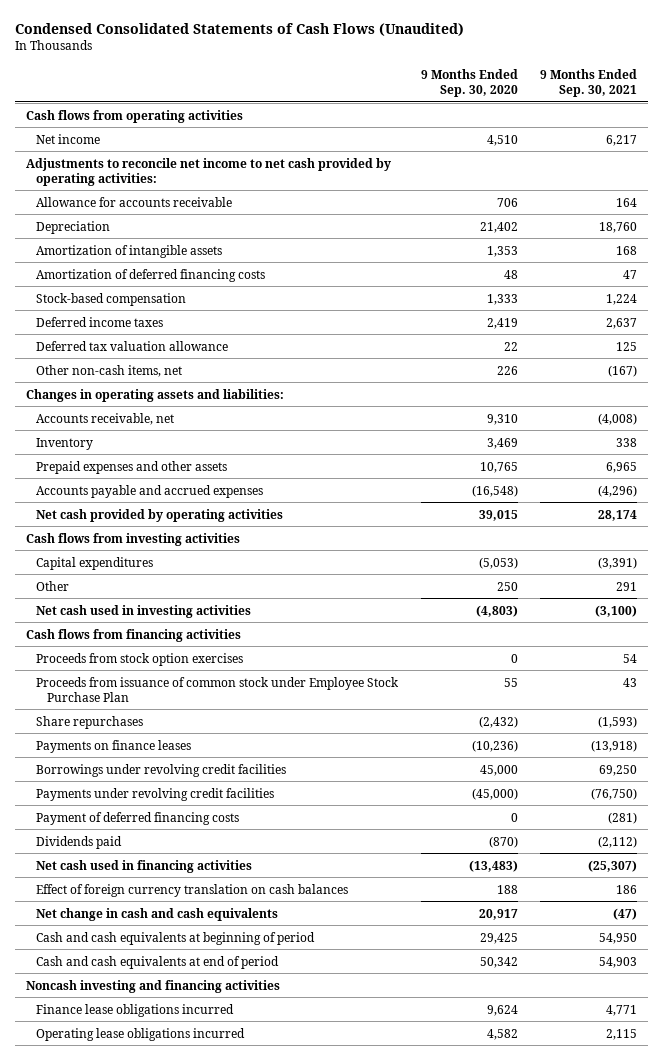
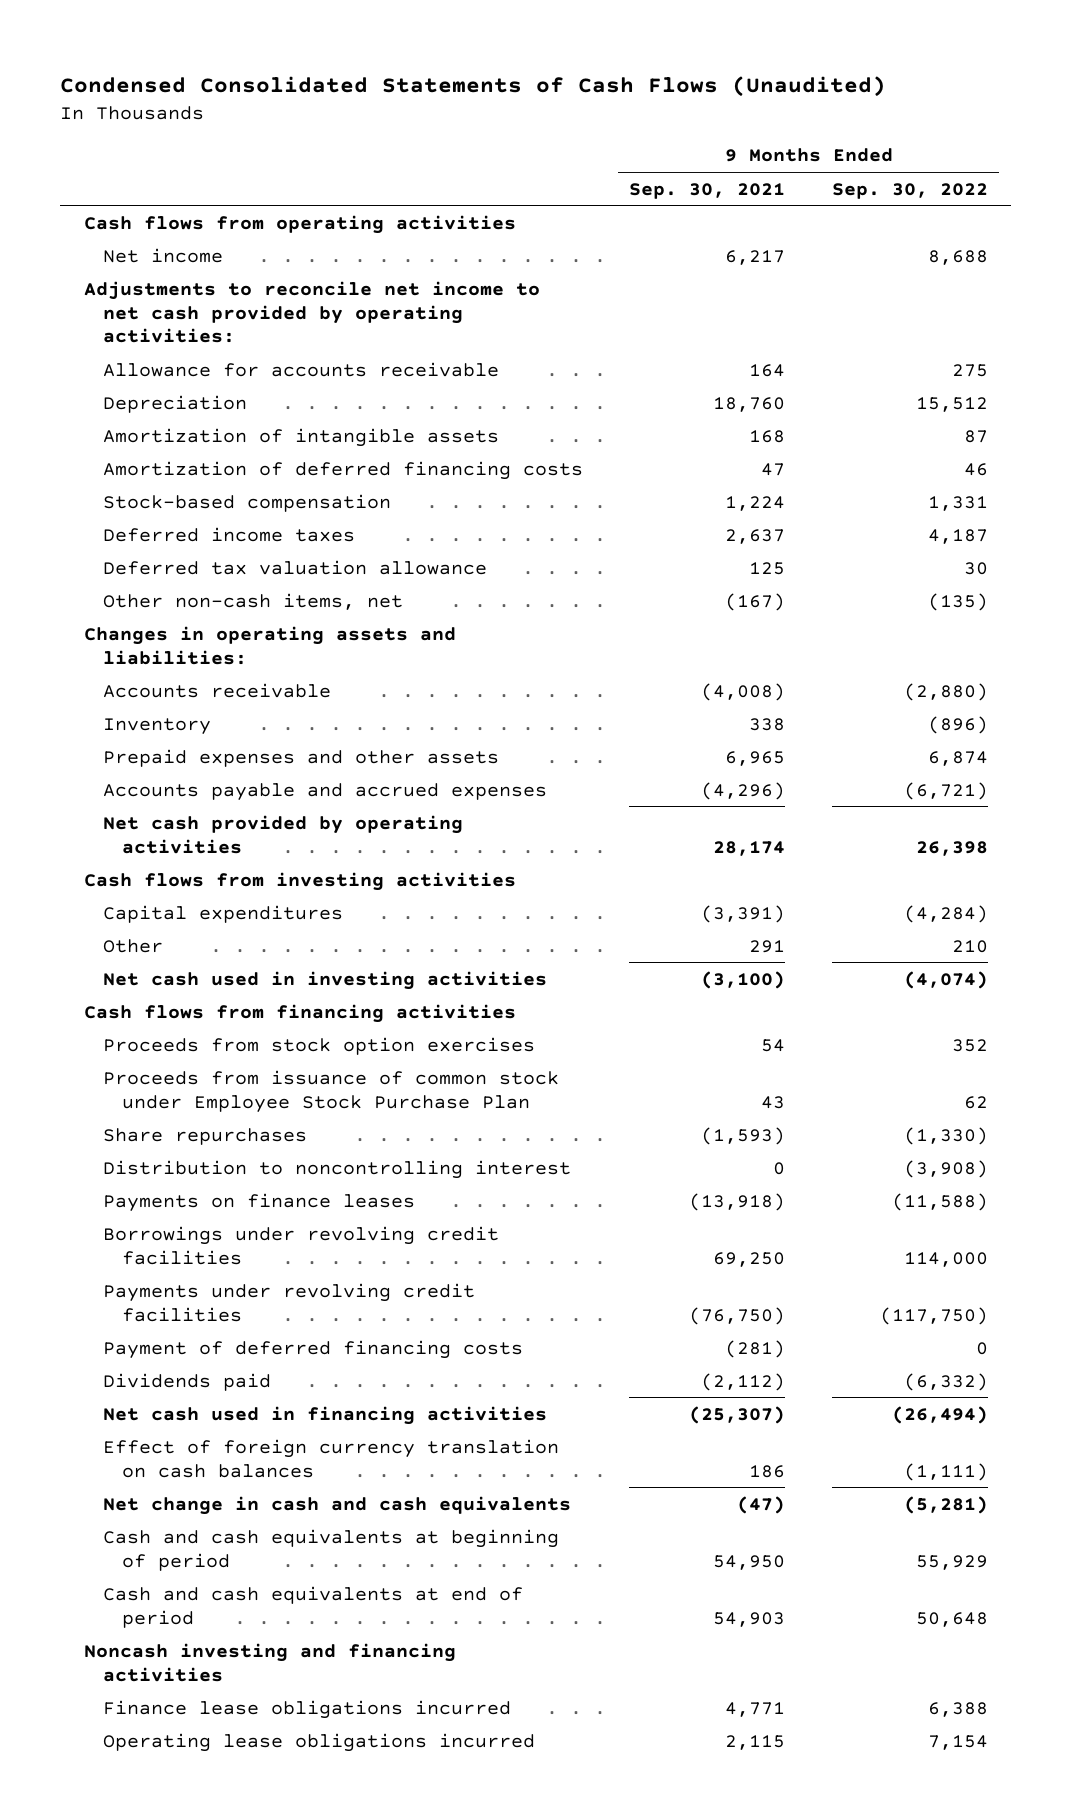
[420,69,518,98] 9 Months Ended Sep. 30, 2020 -> none
none -> [831,182,988,199] Sep. 30, 2022
[36,412,175,425] Accounts receivable, net -> [102,682,331,698] Accounts receivable
none -> [102,1159,571,1179] Distribution to noncontrolling interest

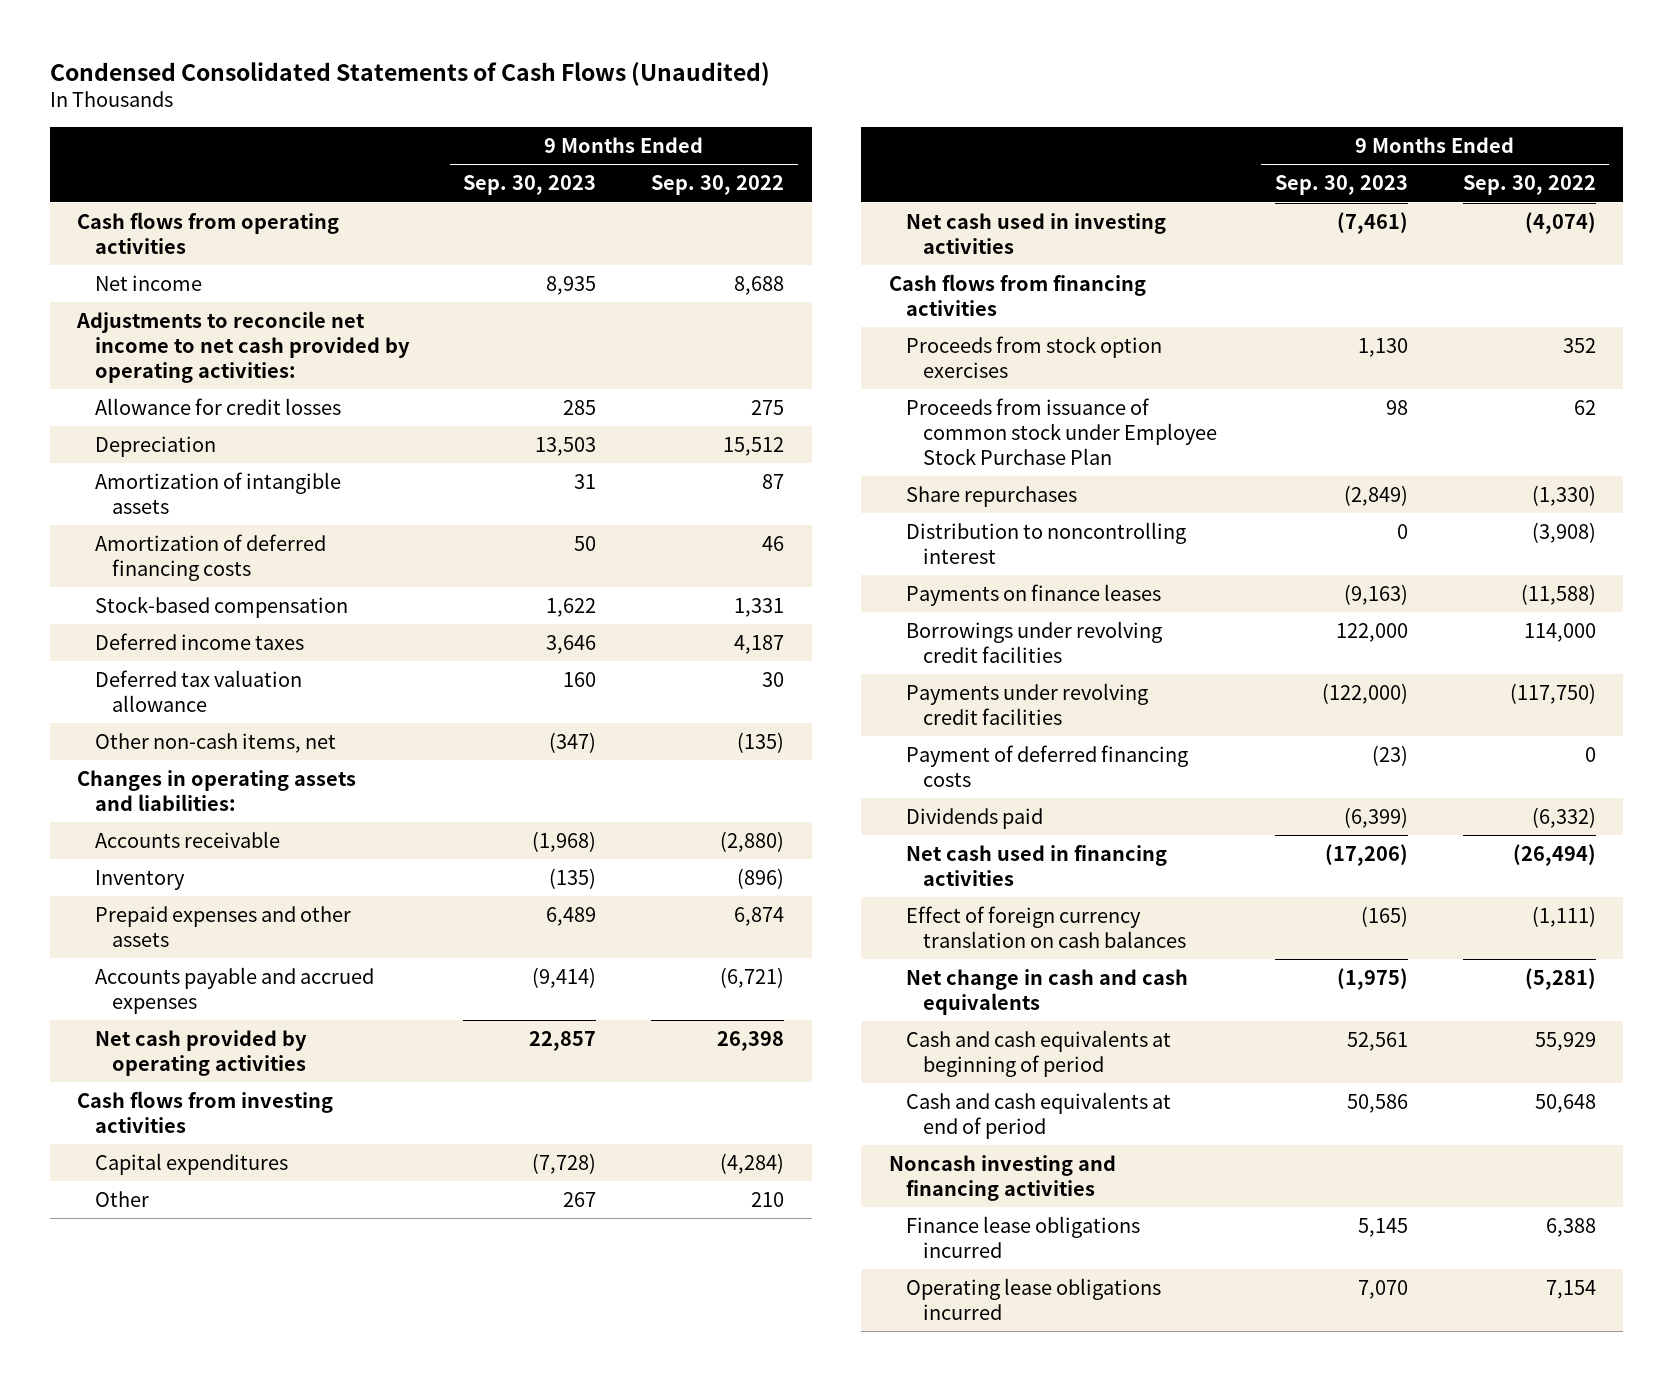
[629,182,786,199] Sep. 30, 2021 -> none
none -> [463,175,597,196] Sep. 30, 2023
[102,361,499,377] Allowance for accounts receivable -> [94,397,341,415] Allowance for credit losses

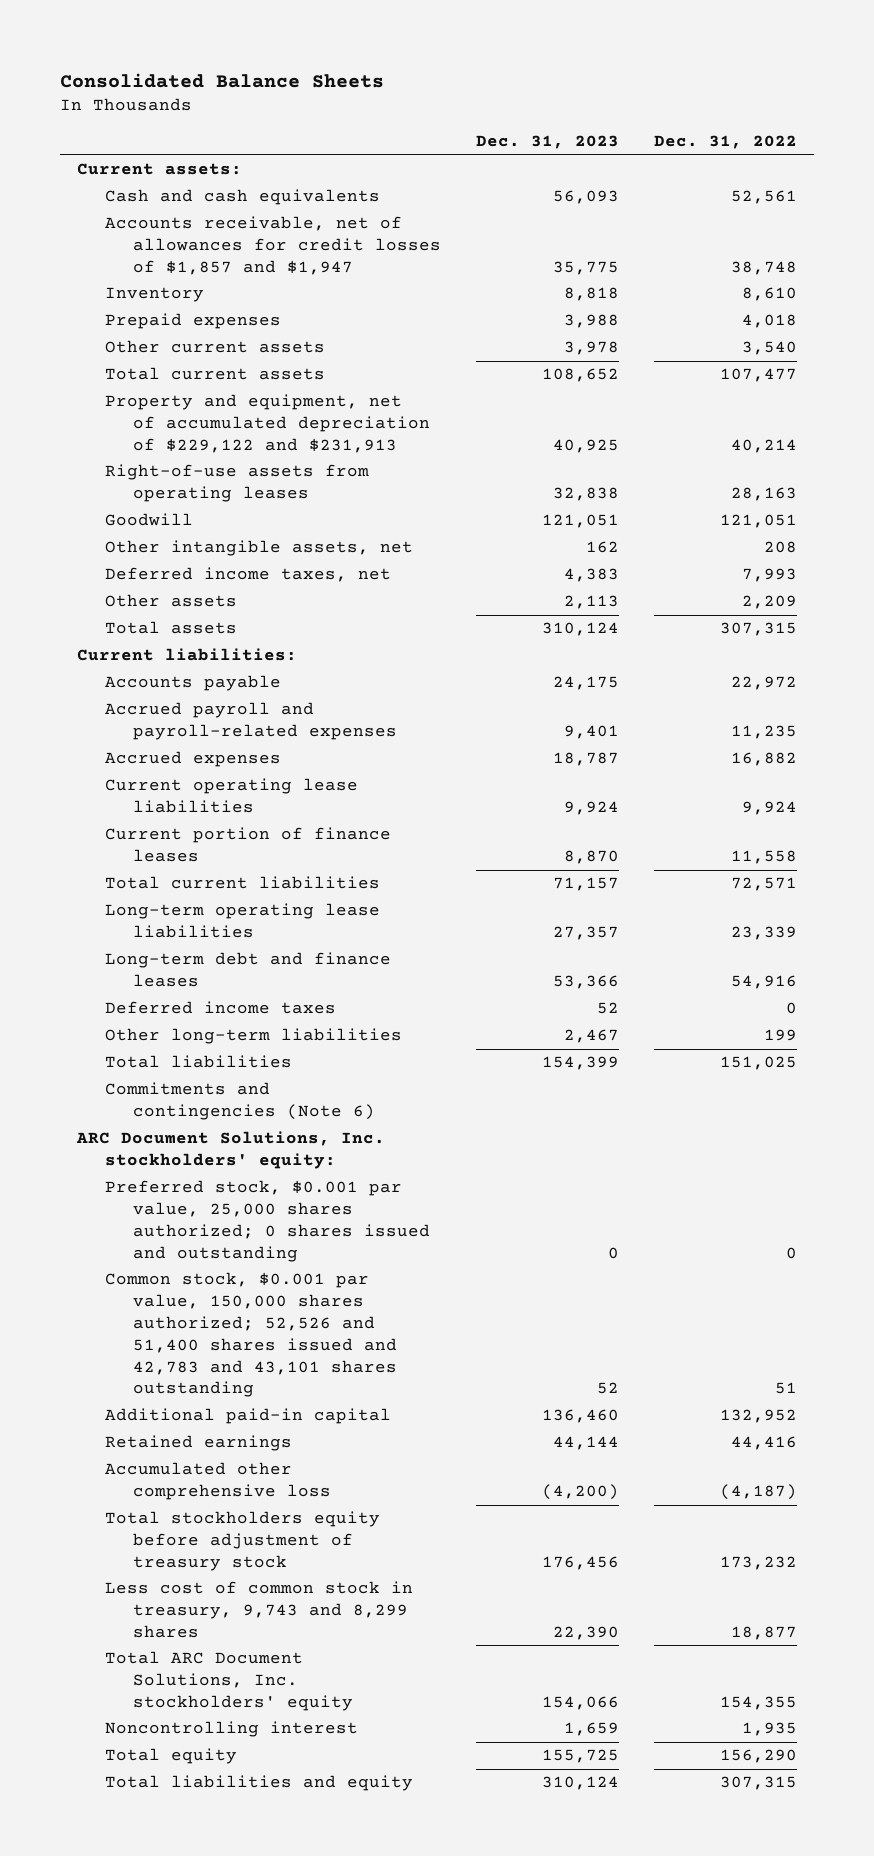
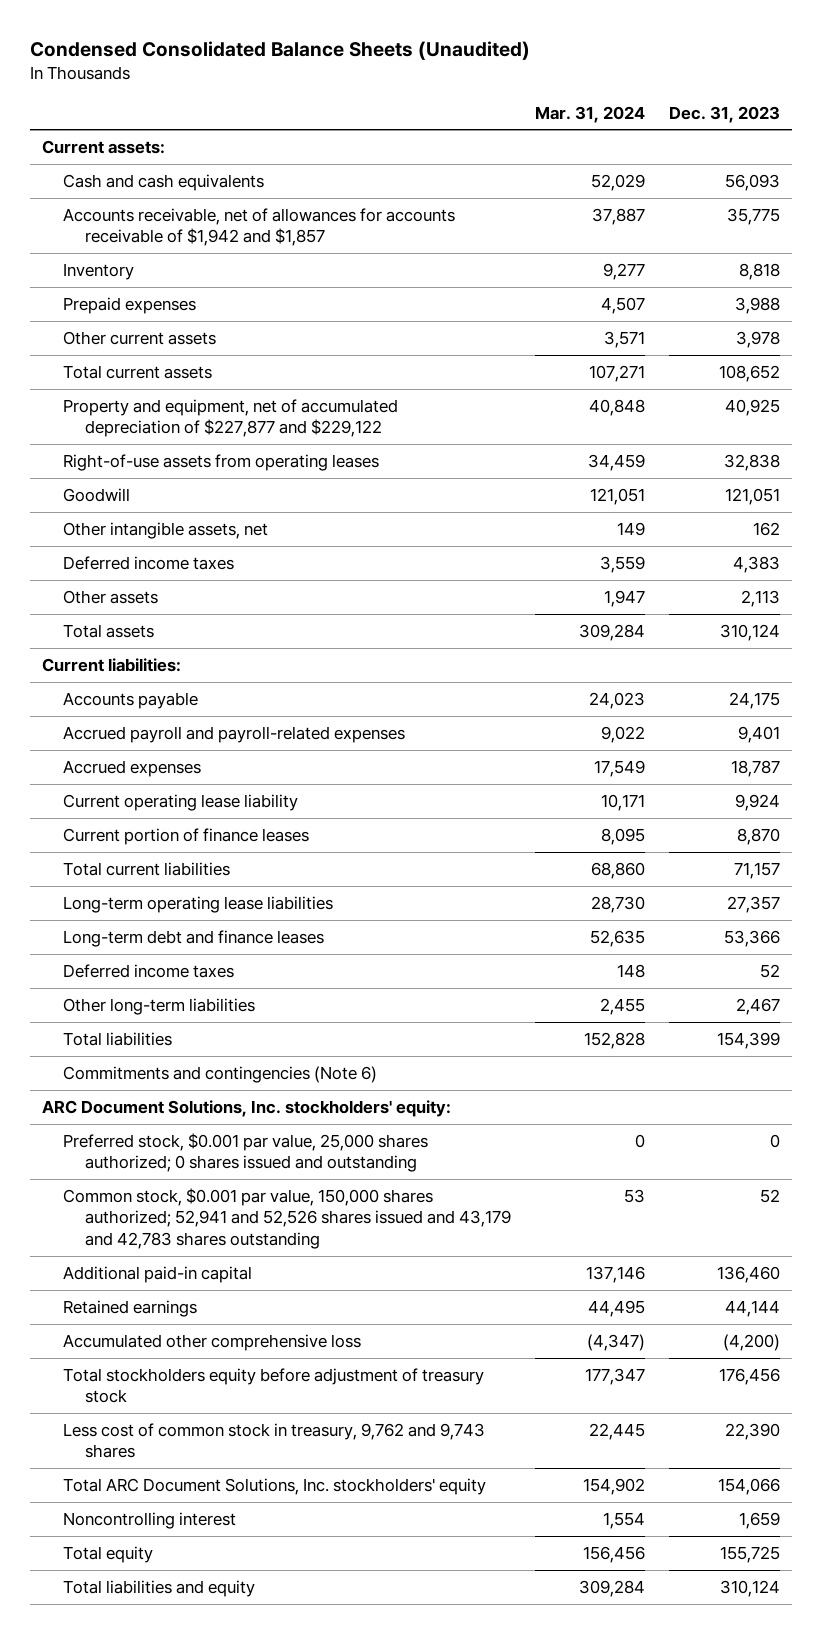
[59,72,384,88] Consolidated Balance Sheets -> [29,41,530,61] Condensed Consolidated Balance Sheets (Unaudited)
[653,135,797,150] Dec. 31, 2022 -> none
none -> [535,105,646,123] Mar. 31, 2024
[105,216,442,276] Accounts receivable, net of allowances for credit losses of $1,857 and $1,947 -> [63,207,456,247] Accounts receivable, net of allowances for accounts receivable of $1,942 and $1,857
[105,394,431,454] Property and equipment, net of accumulated depreciation of $229,122 and $231,913 -> [63,398,399,438] Property and equipment, net of accumulated depreciation of $227,877 and $229,122
[105,567,392,583] Deferred income taxes, net -> [63,555,235,570] Deferred income taxes
[105,778,359,814] Current operating lease liabilities -> [63,793,299,811] Current operating lease liability
[105,1272,398,1398] Common stock, $0.001 par value, 150,000 shares authorized; 52,526 and 51,400 shares issued and 42,783 and 43,101 shares outstanding -> [63,1187,511,1249] Common stock, $0.001 par value, 150,000 shares authorized; 52,941 and 52,526 shares issued and 43,179 and 42,783 shares outstanding
[105,1581,414,1639] Less cost of common stock in treasury, 9,743 and 8,299 shares -> [63,1422,486,1459] Less cost of common stock in treasury, 9,762 and 9,743 shares

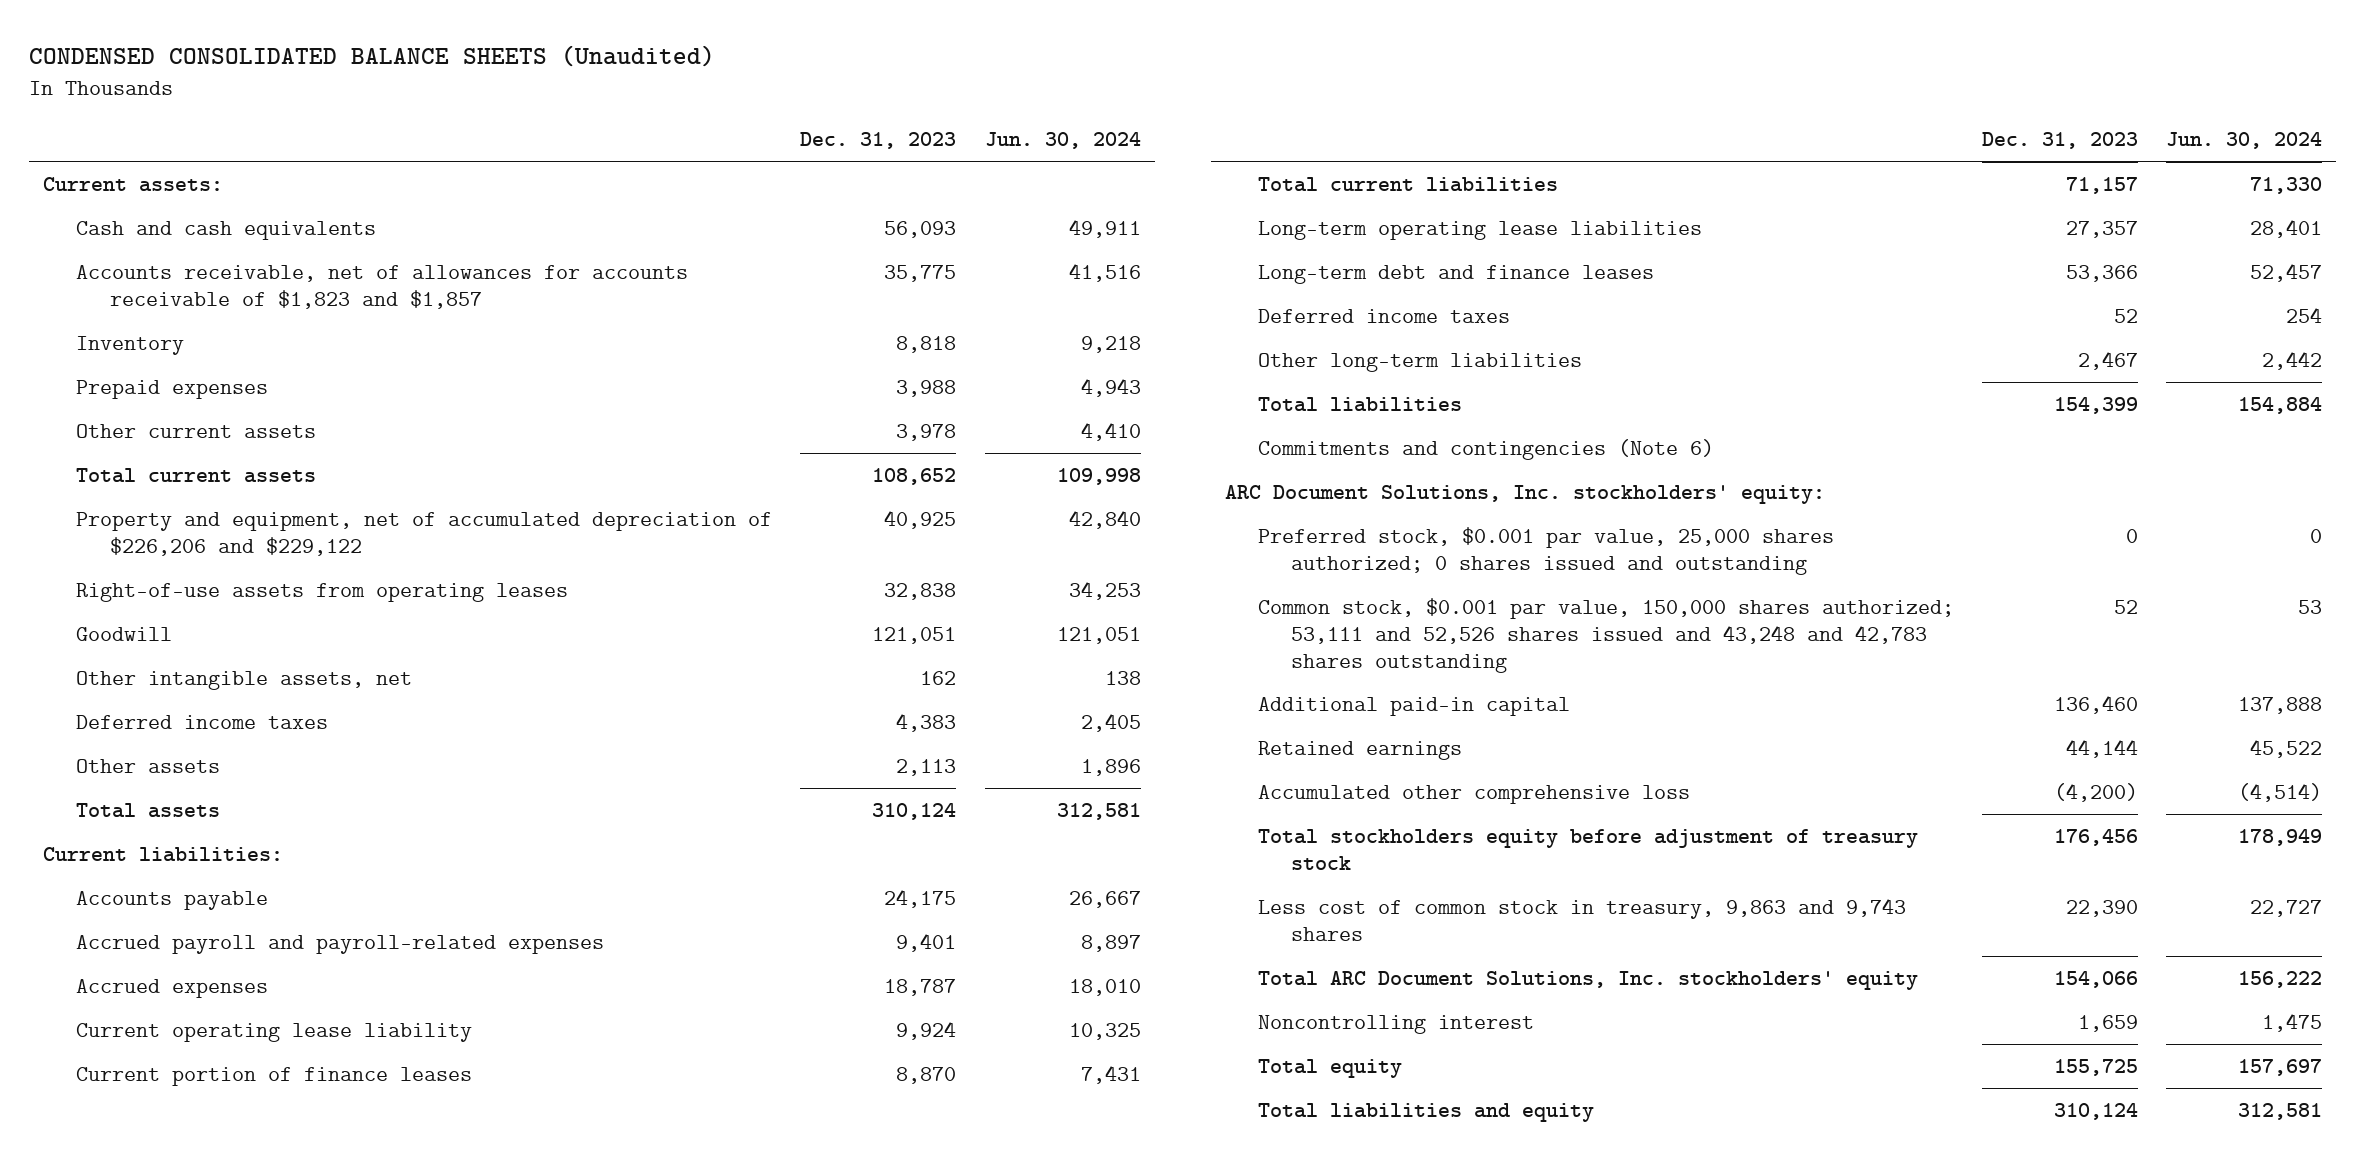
[29,41,530,61] Condensed Consolidated Balance Sheets (Unaudited) -> [29,45,716,68] CONDENSED CONSOLIDATED BALANCE SHEETS (Unaudited)
[535,105,646,123] Mar. 31, 2024 -> none
none -> [984,132,1141,150] Jun. 30, 2024
[63,207,456,247] Accounts receivable, net of allowances for accounts receivable of $1,942 and $1,857 -> [76,264,689,309] Accounts receivable, net of allowances for accounts receivable of $1,823 and $1,857
[63,398,399,438] Property and equipment, net of accumulated depreciation of $227,877 and $229,122 -> [76,511,773,556] Property and equipment, net of accumulated depreciation of $226,206 and $229,122
[63,1187,511,1249] Common stock, $0.001 par value, 150,000 shares authorized; 52,941 and 52,526 shares issued and 43,179 and 42,783 shares outstanding -> [1258,597,1955,673] Common stock, $0.001 par value, 150,000 shares authorized; 53,111 and 52,526 shares issued and 43,248 and 42,783 shares outstanding
[63,1422,486,1459] Less cost of common stock in treasury, 9,762 and 9,743 shares -> [1258,897,1907,941] Less cost of common stock in treasury, 9,863 and 9,743 shares

